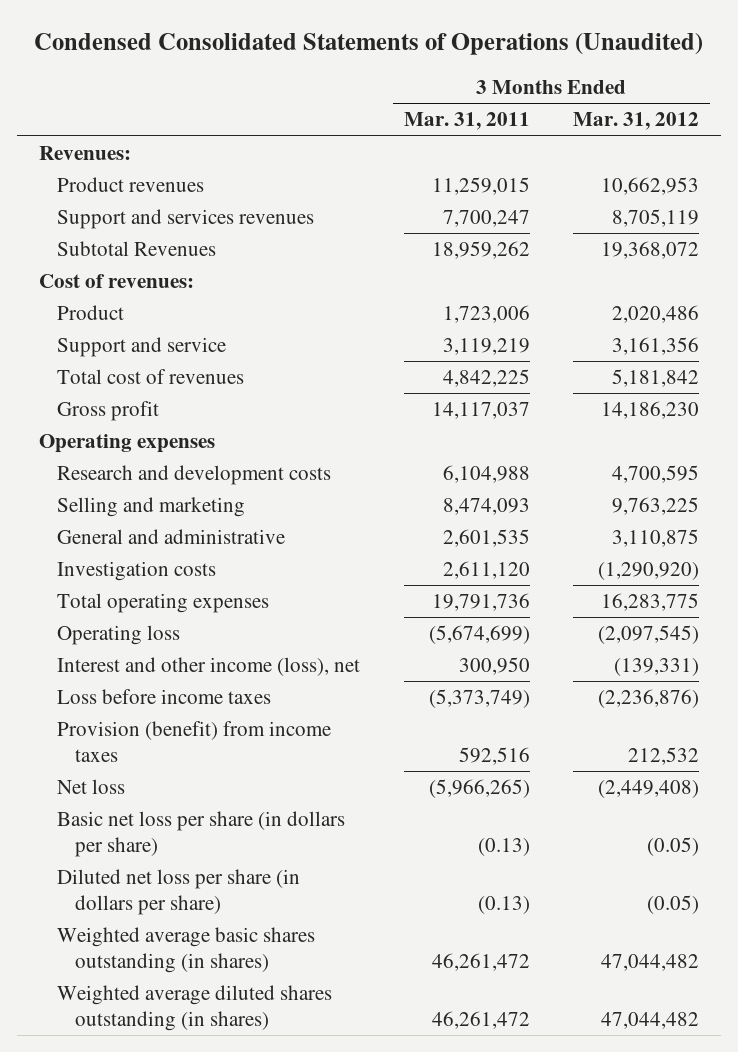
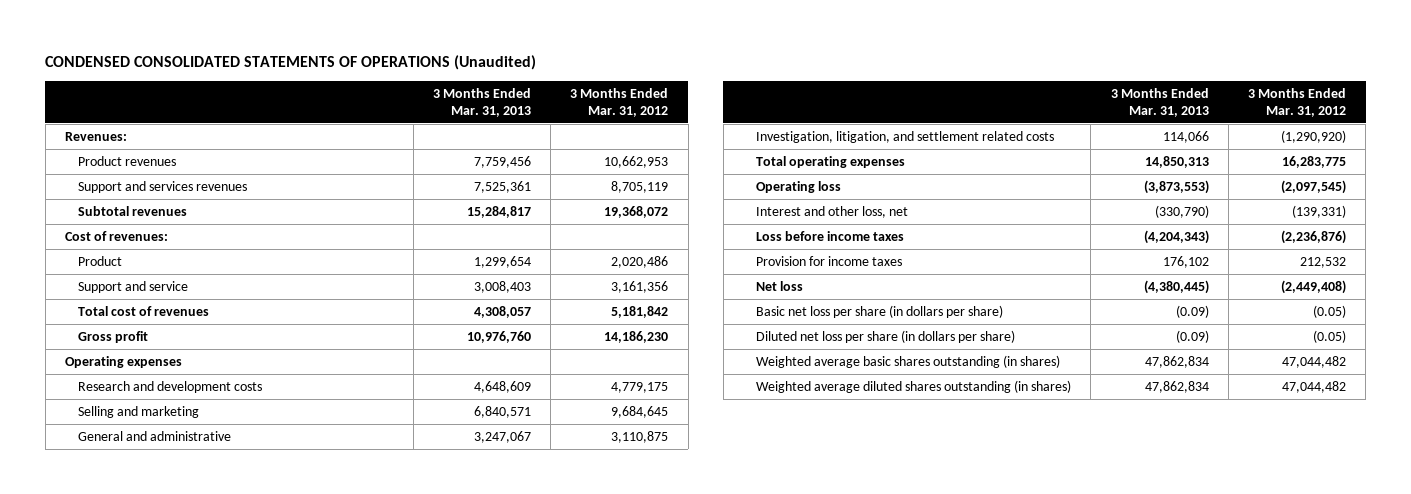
[34,33,704,56] Condensed Consolidated Statements of Operations (Unaudited) -> [45,55,537,71] CONDENSED CONSOLIDATED STATEMENTS OF OPERATIONS (Unaudited)
[403,112,530,131] Mar. 31, 2011 -> none
none -> [432,87,531,117] 3 Months Ended Mar. 31, 2013
[56,241,216,257] Subtotal Revenues -> [78,205,188,216] Subtotal revenues
[612,465,700,484] 4,700,595 -> [611,381,669,393] 4,779,175
[612,497,700,516] 9,763,225 -> [611,405,669,418] 9,684,645
[56,561,216,582] Investigation costs -> [756,130,1055,143] Investigation, litigation, and settlement related costs
[56,657,360,677] Interest and other income (loss), net -> [756,205,909,218] Interest and other loss, net
[56,721,331,762] Provision (benefit) from income taxes -> [756,255,903,266] Provision for income taxes

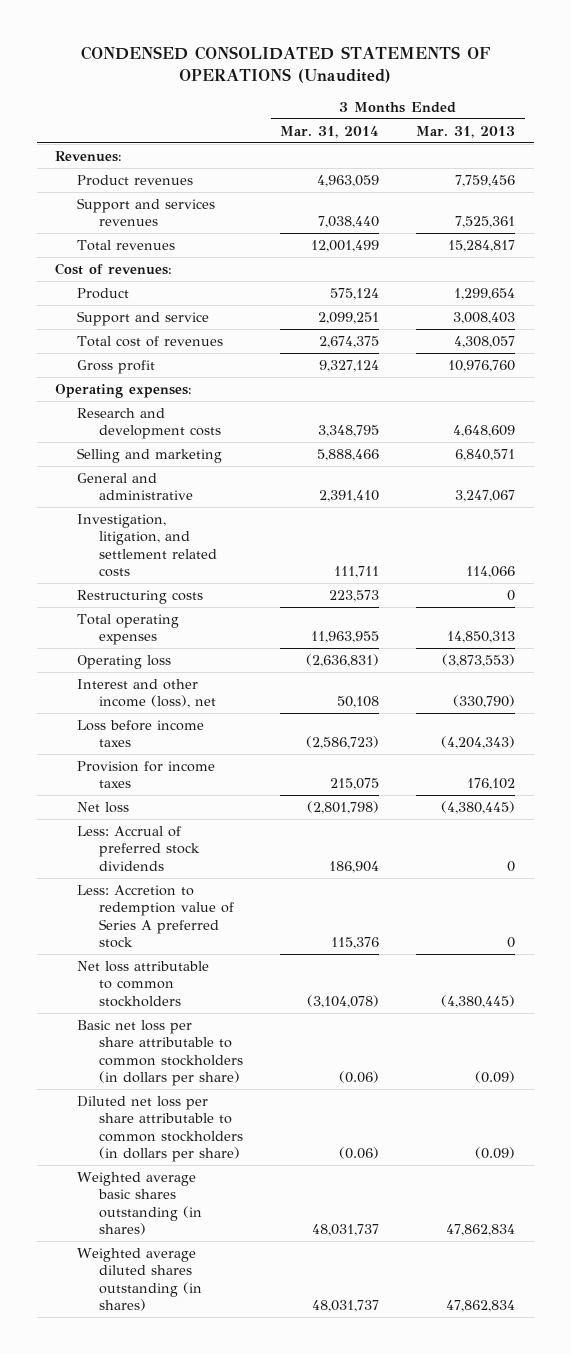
[570,87,669,117] 3 Months Ended Mar. 31, 2012 -> none
none -> [280,125,380,138] Mar. 31, 2014
[78,205,188,216] Subtotal revenues -> [77,239,176,251] Total revenues
[65,355,183,368] Operating expenses -> [55,383,193,398] Operating expenses:
none -> [77,589,204,604] Restructuring costs
[756,205,909,218] Interest and other loss, net -> [77,678,217,709] Interest and other income (loss), net
none -> [77,825,201,871] Less: Accrual of preferred stock dividends
none -> [77,884,235,949] Less: Accretion to redemption value of Series A preferred stock
none -> [77,960,210,1007] Net loss attributable to common stockholders
[756,304,1004,318] Basic net loss per share (in dollars per share) -> [77,1019,244,1087] Basic net loss per share attributable to common stockholders (in dollars per share)
[756,329,1016,343] Diluted net loss per share (in dollars per share) -> [77,1095,244,1163] Diluted net loss per share attributable to common stockholders (in dollars per share)

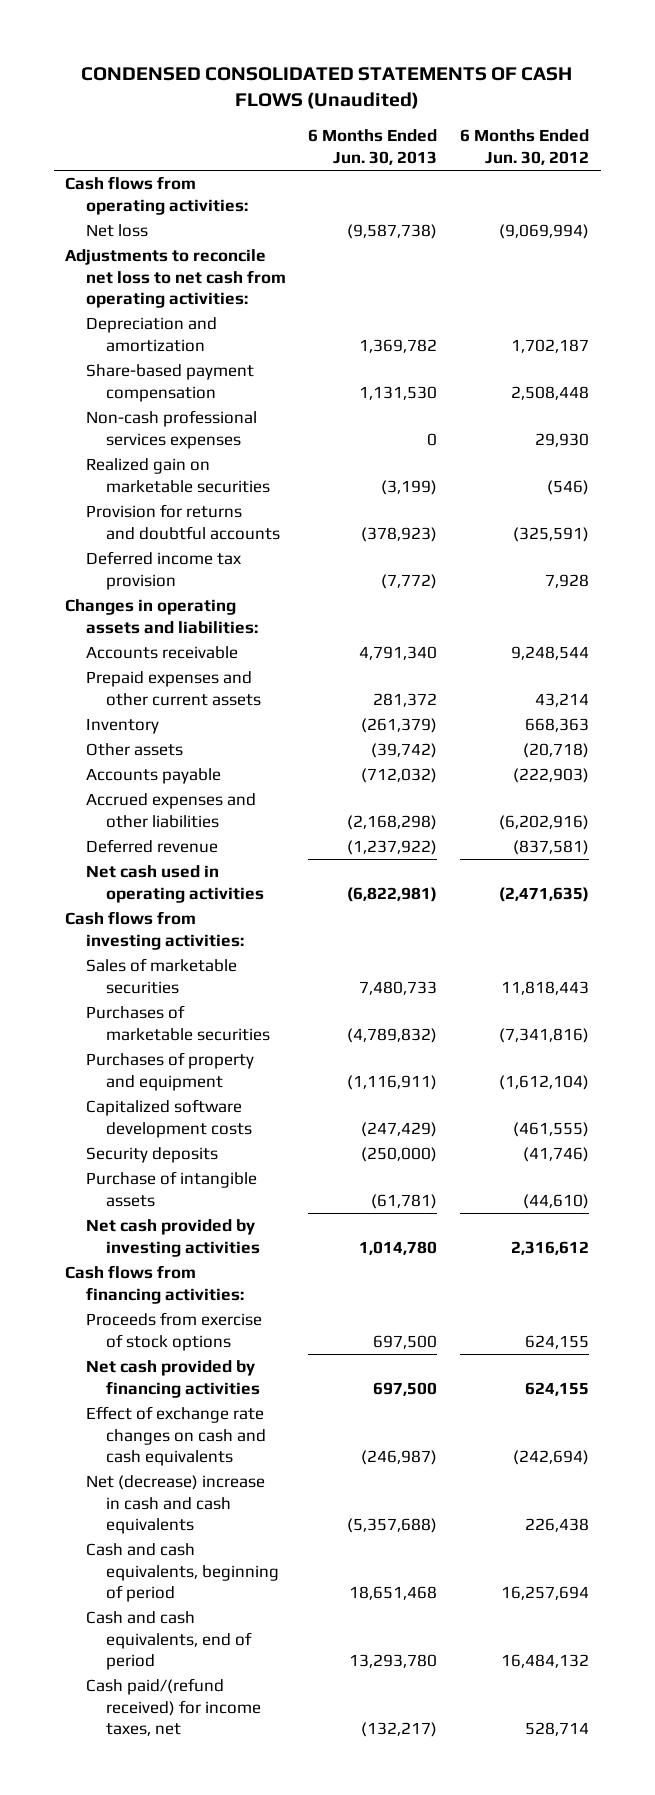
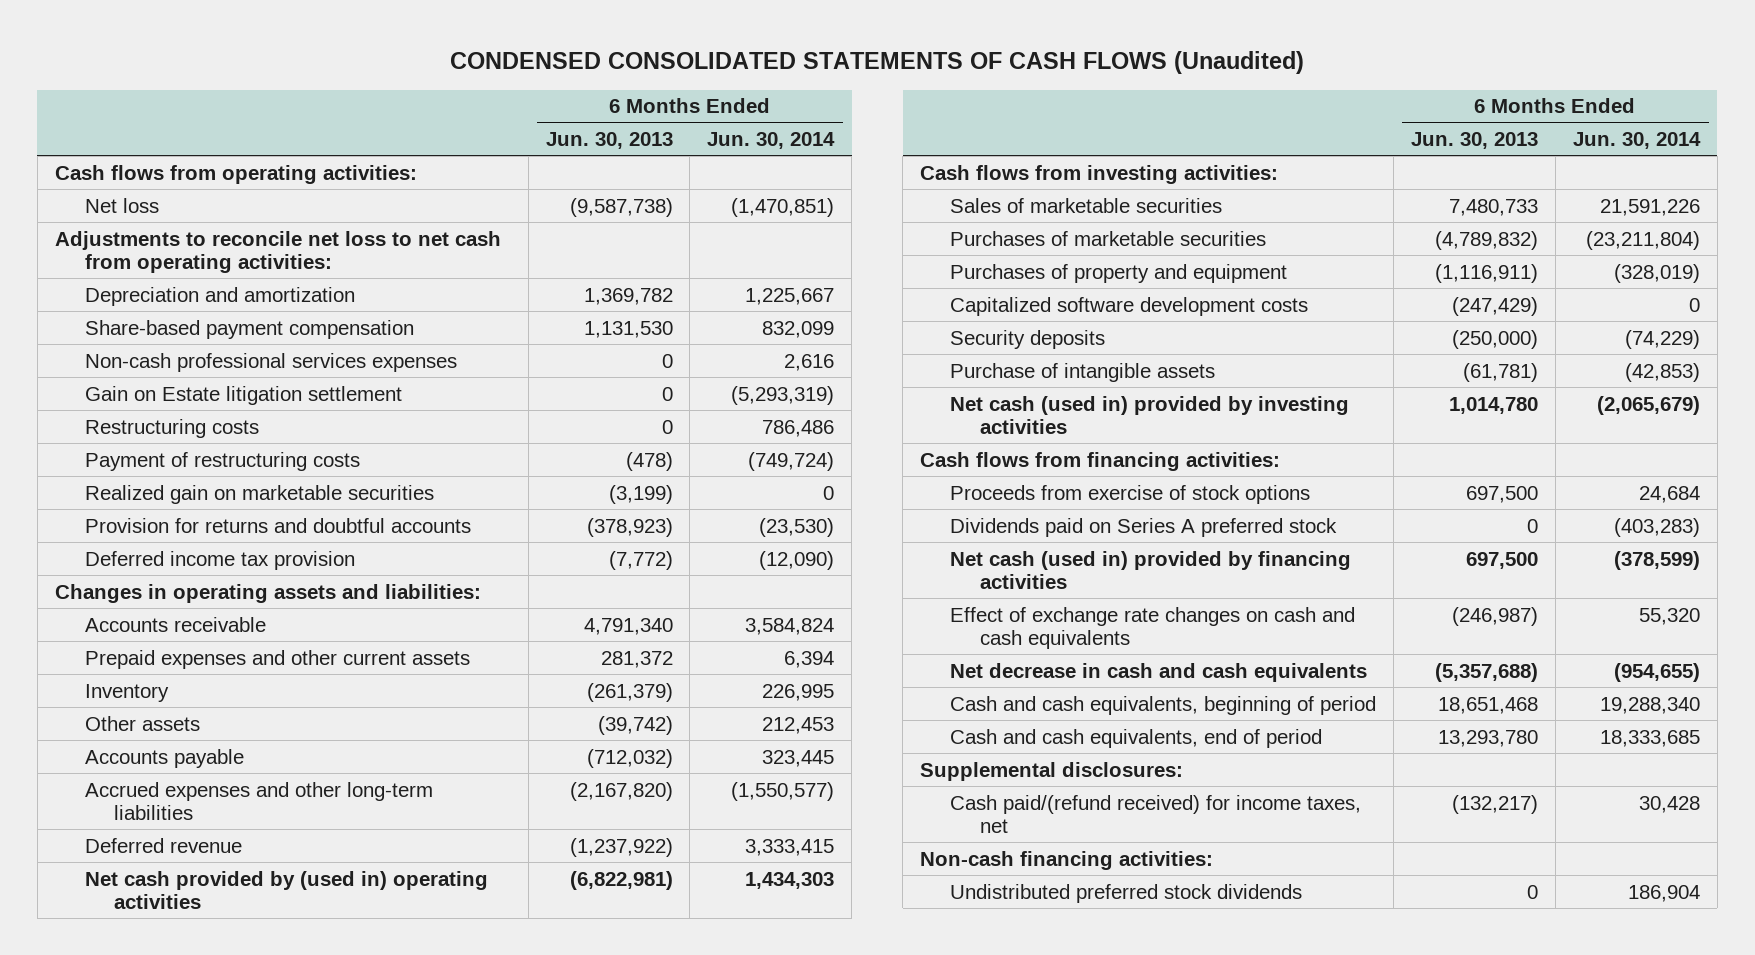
[460,129,590,165] 6 Months Ended Jun. 30, 2012 -> none
none -> [707,132,836,150] Jun. 30, 2014
none -> [84,385,402,405] Gain on Estate litigation settlement
none -> [84,418,259,438] Restructuring costs
none -> [84,451,360,471] Payment of restructuring costs
[85,793,256,828] Accrued expenses and other liabilities -> [84,781,433,821] Accrued expenses and other long-term liabilities
[347,814,438,830] (2,168,298) -> [569,781,673,801] (2,167,820)
[85,865,265,903] Net cash used in operating activities -> [84,870,488,910] Net cash provided by (used in) operating activities
[85,1219,261,1257] Net cash provided by investing activities -> [950,395,1350,435] Net cash (used in) provided by investing activities
none -> [950,517,1338,537] Dividends paid on Series A preferred stock
[85,1360,261,1398] Net cash provided by financing activities -> [950,550,1352,590] Net cash (used in) provided by financing activities
[85,1475,265,1535] Net (decrease) increase in cash and cash equivalents -> [950,662,1368,682] Net decrease in cash and cash equivalents
none -> [920,761,1184,781] Supplemental disclosures:
none -> [920,850,1214,870] Non-cash financing activities:
none -> [950,883,1303,903] Undistributed preferred stock dividends

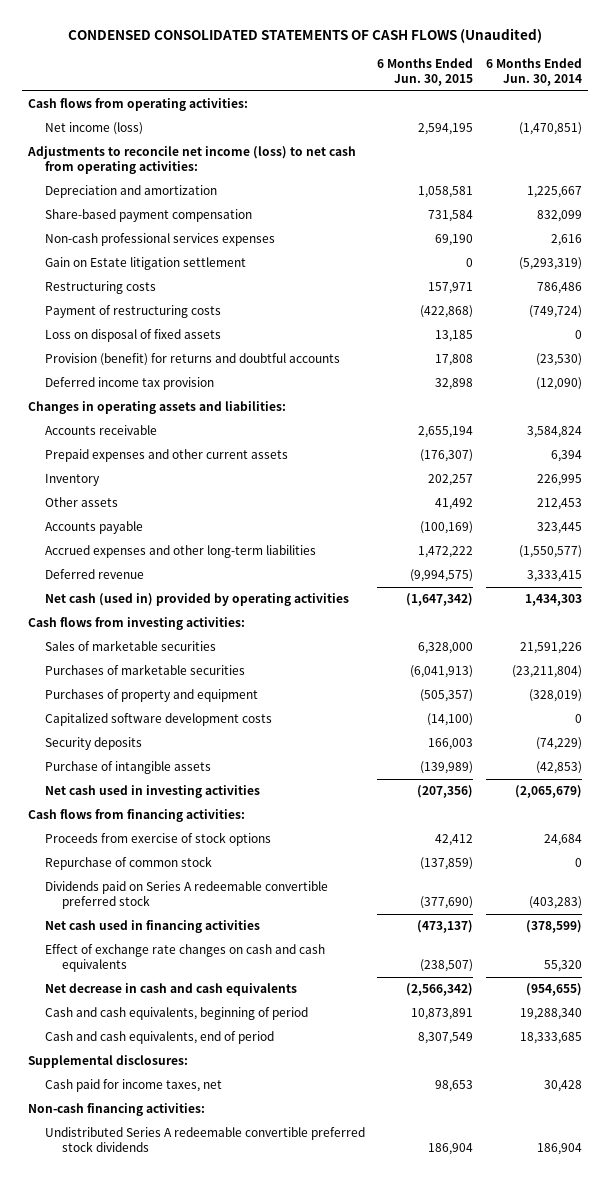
[545,132,673,150] Jun. 30, 2013 -> none
none -> [377,58,474,87] 6 Months Ended Jun. 30, 2015
[84,197,159,213] Net loss -> [44,122,143,136] Net income (loss)
[54,230,501,274] Adjustments to reconcile net loss to net cash from operating activities: -> [27,146,357,175] Adjustments to reconcile net income (loss) to net cash from operating activities:
[84,484,434,504] Realized gain on marketable securities -> none
none -> [44,329,221,343] Loss on disposal of fixed assets
[84,517,471,533] Provision for returns and doubtful accounts -> [44,353,340,367] Provision (benefit) for returns and doubtful accounts
[84,870,488,910] Net cash provided by (used in) operating activities -> [44,593,349,607] Net cash (used in) provided by operating activities
[950,395,1350,435] Net cash (used in) provided by investing activities -> [44,785,260,799] Net cash used in investing activities
none -> [44,856,212,871] Repurchase of common stock
[950,517,1338,537] Dividends paid on Series A preferred stock -> [44,881,328,910] Dividends paid on Series A redeemable convertible preferred stock
[950,550,1352,590] Net cash (used in) provided by financing activities -> [44,920,260,934] Net cash used in financing activities
[950,794,1362,834] Cash paid/(refund received) for income taxes, net -> [44,1079,222,1093] Cash paid for income taxes, net
[950,883,1303,903] Undistributed preferred stock dividends -> [44,1127,365,1153] Undistributed Series A redeemable convertible preferred stock dividends

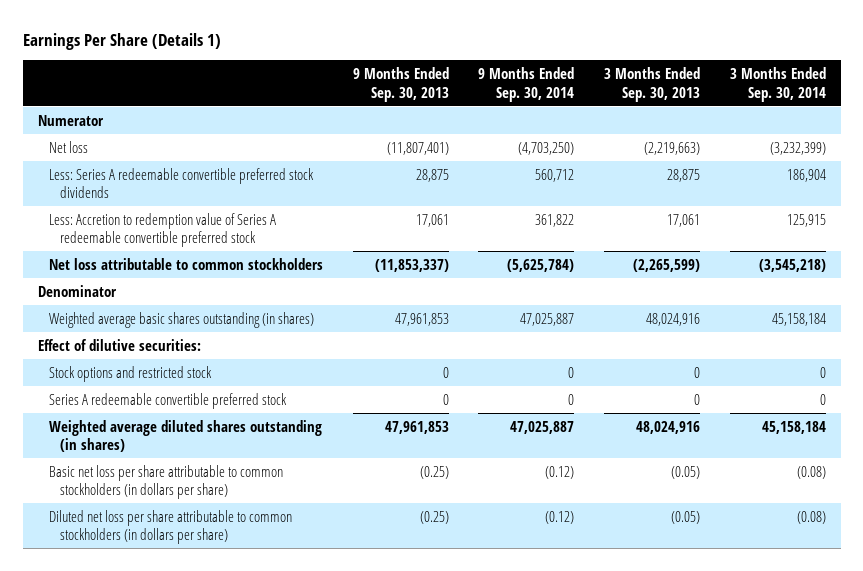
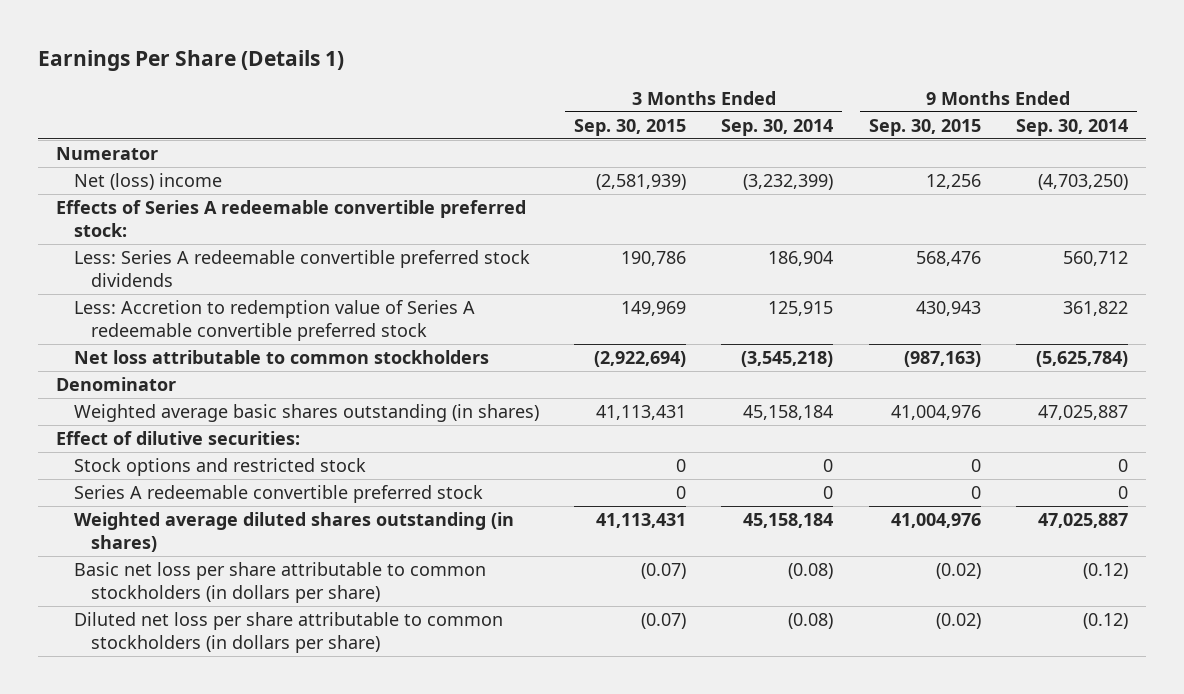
[352,67,449,102] 9 Months Ended Sep. 30, 2013 -> none
[604,67,701,102] 3 Months Ended Sep. 30, 2013 -> none
none -> [573,118,686,136] Sep. 30, 2015
none -> [868,118,981,136] Sep. 30, 2015
[48,140,88,153] Net loss -> [73,173,222,191] Net (loss) income
none -> [55,200,526,238] Effects of Series A redeemable convertible preferred stock:

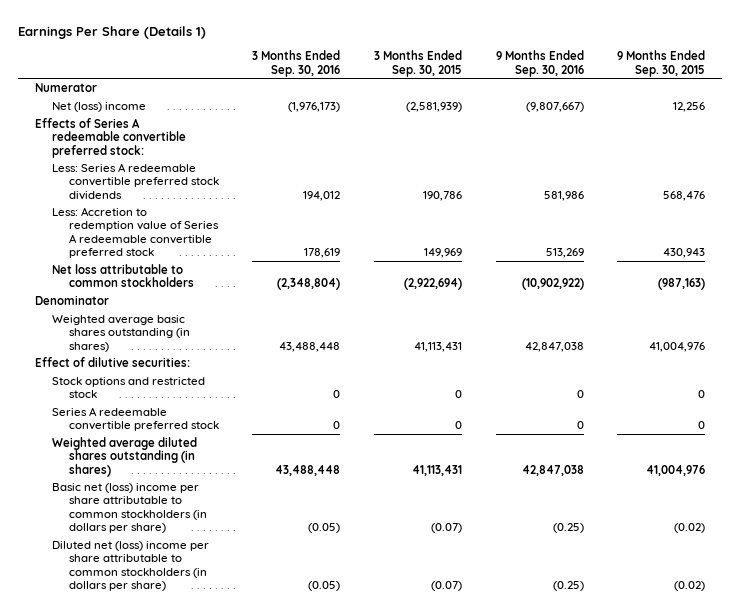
[721,118,834,136] Sep. 30, 2014 -> none
[1015,118,1128,136] Sep. 30, 2014 -> none
none -> [252,50,341,77] 3 Months Ended Sep. 30, 2016
none -> [495,50,584,77] 9 Months Ended Sep. 30, 2016
[73,562,486,604] Basic net loss per share attributable to common stockholders (in dollars per share) -> [51,482,207,533] Basic net (loss) income per share attributable to common stockholders (in dollars per share)
[73,612,503,654] Diluted net loss per share attributable to common stockholders (in dollars per share) -> [51,540,209,591] Diluted net (loss) income per share attributable to common stockholders (in dollars per share)

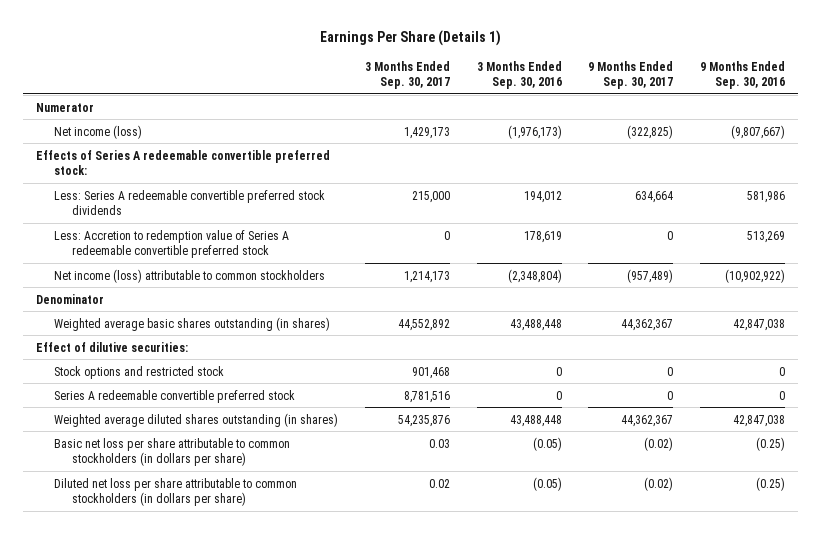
[374,50,463,77] 3 Months Ended Sep. 30, 2015 -> none
[617,50,706,77] 9 Months Ended Sep. 30, 2015 -> none
none -> [364,60,450,89] 3 Months Ended Sep. 30, 2017
none -> [588,60,674,89] 9 Months Ended Sep. 30, 2017
[51,101,146,112] Net (loss) income -> [54,124,143,139] Net income (loss)
[51,263,194,288] Net loss attributable to common stockholders -> [54,268,326,283] Net income (loss) attributable to common stockholders
[51,482,207,533] Basic net (loss) income per share attributable to common stockholders (in dollars per share) -> [54,437,291,466] Basic net loss per share attributable to common stockholders (in dollars per share)
[51,540,209,591] Diluted net (loss) income per share attributable to common stockholders (in dollars per share) -> [54,477,298,506] Diluted net loss per share attributable to common stockholders (in dollars per share)

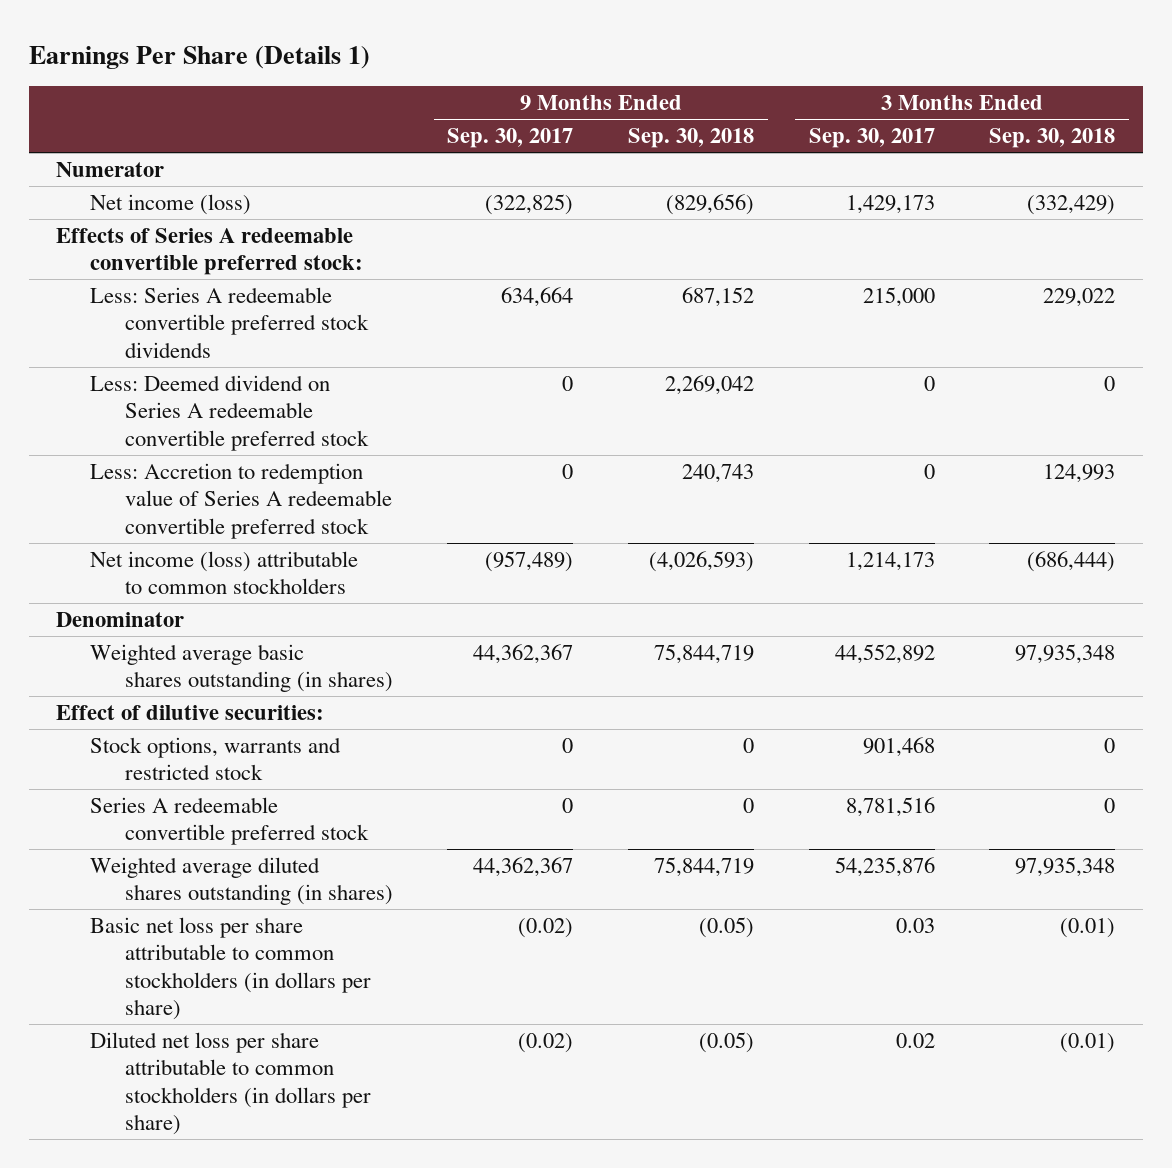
[476,60,562,89] 3 Months Ended Sep. 30, 2016 -> none
[699,60,785,89] 9 Months Ended Sep. 30, 2016 -> none
none -> [628,128,755,149] Sep. 30, 2018
none -> [989,128,1116,149] Sep. 30, 2018
none -> [90,374,369,451] Less: Deemed dividend on Series A redeemable convertible preferred stock
[54,365,225,379] Stock options and restricted stock -> [90,736,342,781] Stock options, warrants and restricted stock

